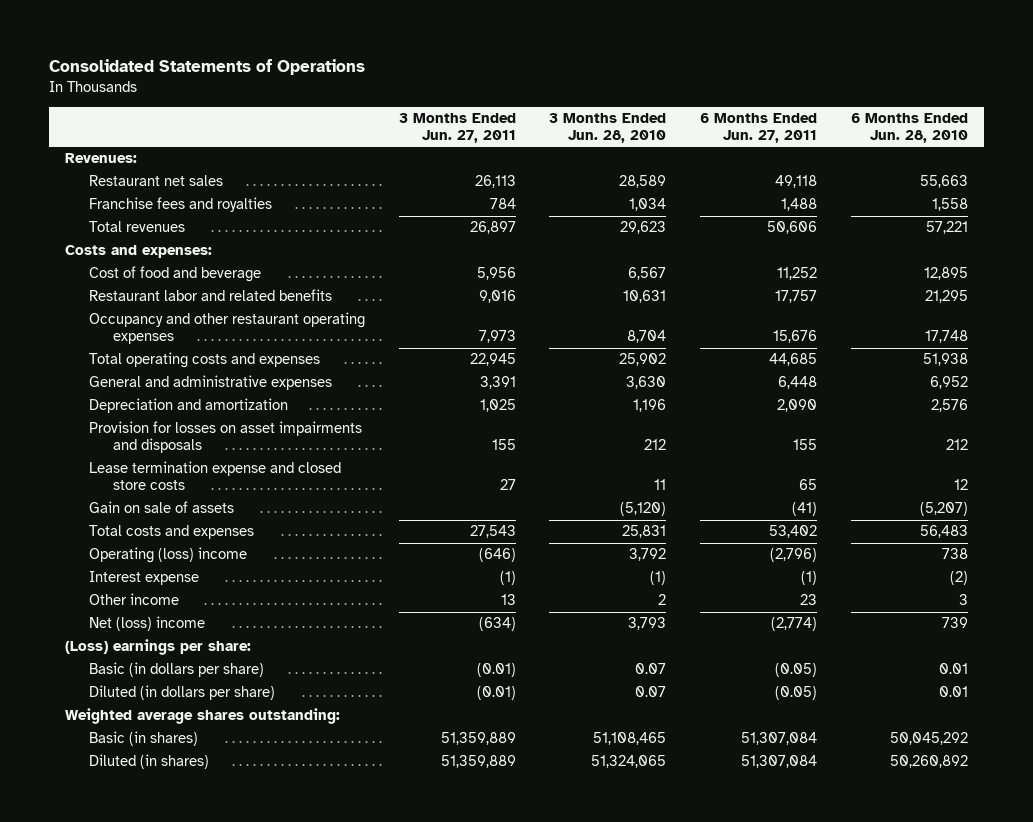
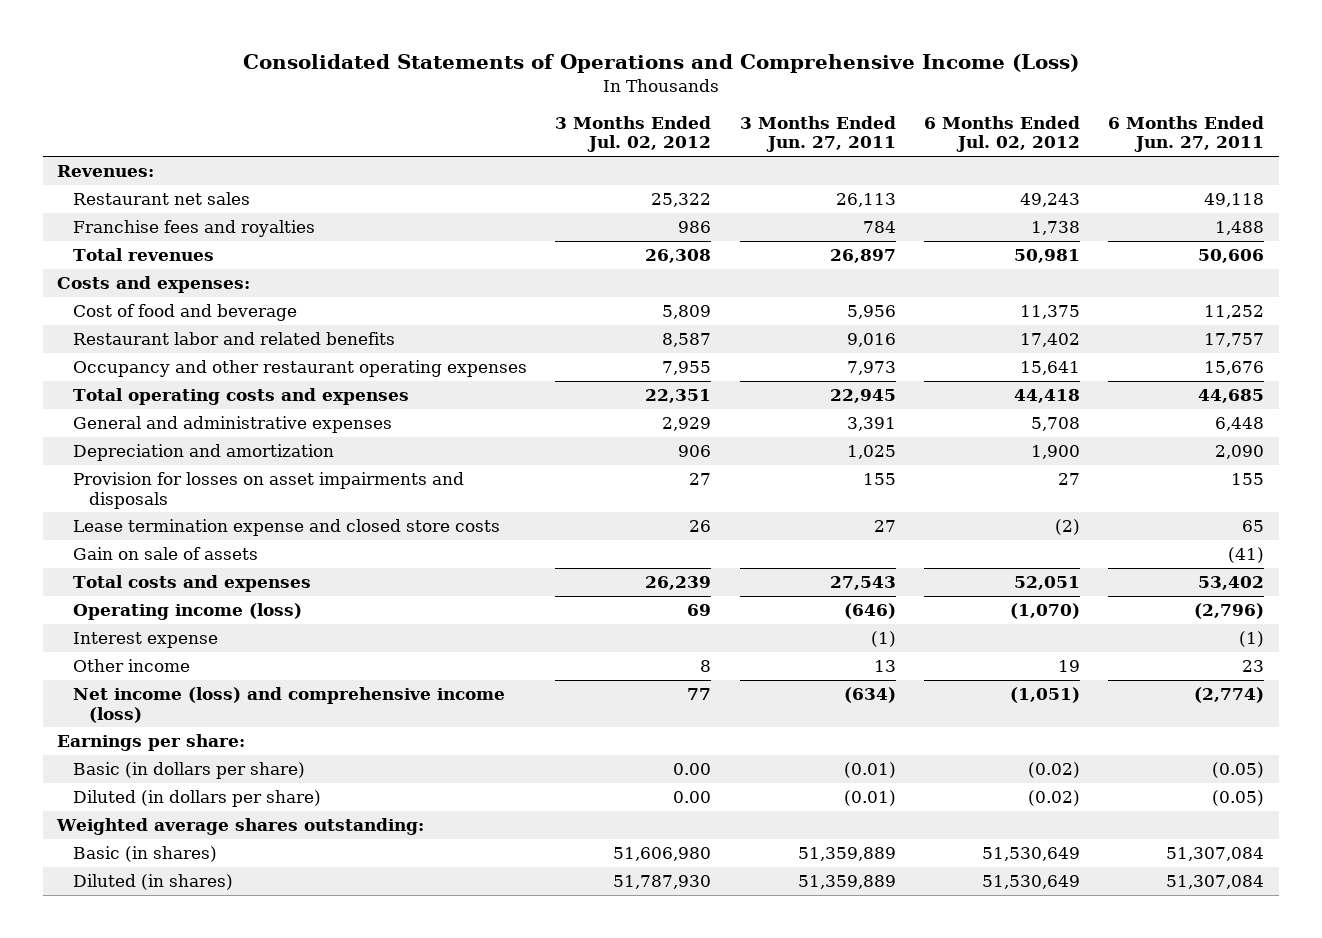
[48,58,365,75] Consolidated Statements of Operations -> [242,54,1079,74] Consolidated Statements of Operations and Comprehensive Income (Loss)
[549,112,667,144] 3 Months Ended Jun. 28, 2010 -> none
[850,112,968,144] 6 Months Ended Jun. 28, 2010 -> none
none -> [555,115,712,153] 3 Months Ended Jul. 02, 2012
none -> [923,115,1080,153] 6 Months Ended Jul. 02, 2012
[89,547,248,564] Operating (loss) income -> [72,603,302,621] Operating income (loss)
[89,616,206,632] Net (loss) income -> [72,687,505,723] Net income (loss) and comprehensive income (loss)
[65,639,252,656] (Loss) earnings per share: -> [57,734,246,752] Earnings per share:

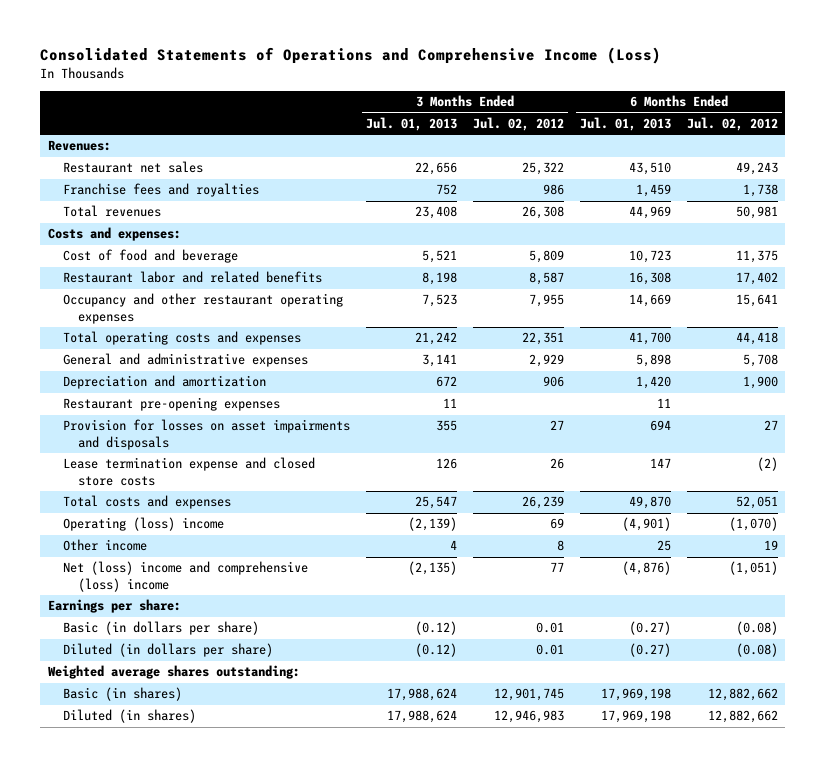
[739,115,896,153] 3 Months Ended Jun. 27, 2011 -> none
[1108,115,1265,153] 6 Months Ended Jun. 27, 2011 -> none
none -> [365,116,457,131] Jul. 01, 2013
none -> [579,116,671,131] Jul. 01, 2013
none -> [63,397,281,412] Restaurant pre-opening expenses
[72,547,258,561] Gain on sale of assets -> none
[72,632,218,649] Interest expense -> none
[72,603,302,621] Operating income (loss) -> [63,517,225,532] Operating (loss) income
[72,687,505,723] Net income (loss) and comprehensive income (loss) -> [63,561,309,593] Net (loss) income and comprehensive (loss) income
[673,763,712,776] 0.00 -> [535,622,564,634] 0.01
[1027,762,1080,779] (0.02) -> [735,621,778,636] (0.08)
[673,791,712,804] 0.00 -> [535,644,564,656] 0.01
[1027,790,1080,807] (0.02) -> [735,643,778,658] (0.08)
[613,847,712,862] 51,606,980 -> [493,688,564,702] 12,901,745
[981,847,1080,862] 51,530,649 -> [707,688,778,702] 12,882,662
[613,875,712,890] 51,787,930 -> [493,710,564,724] 12,946,983
[981,875,1080,890] 51,530,649 -> [707,710,778,724] 12,882,662

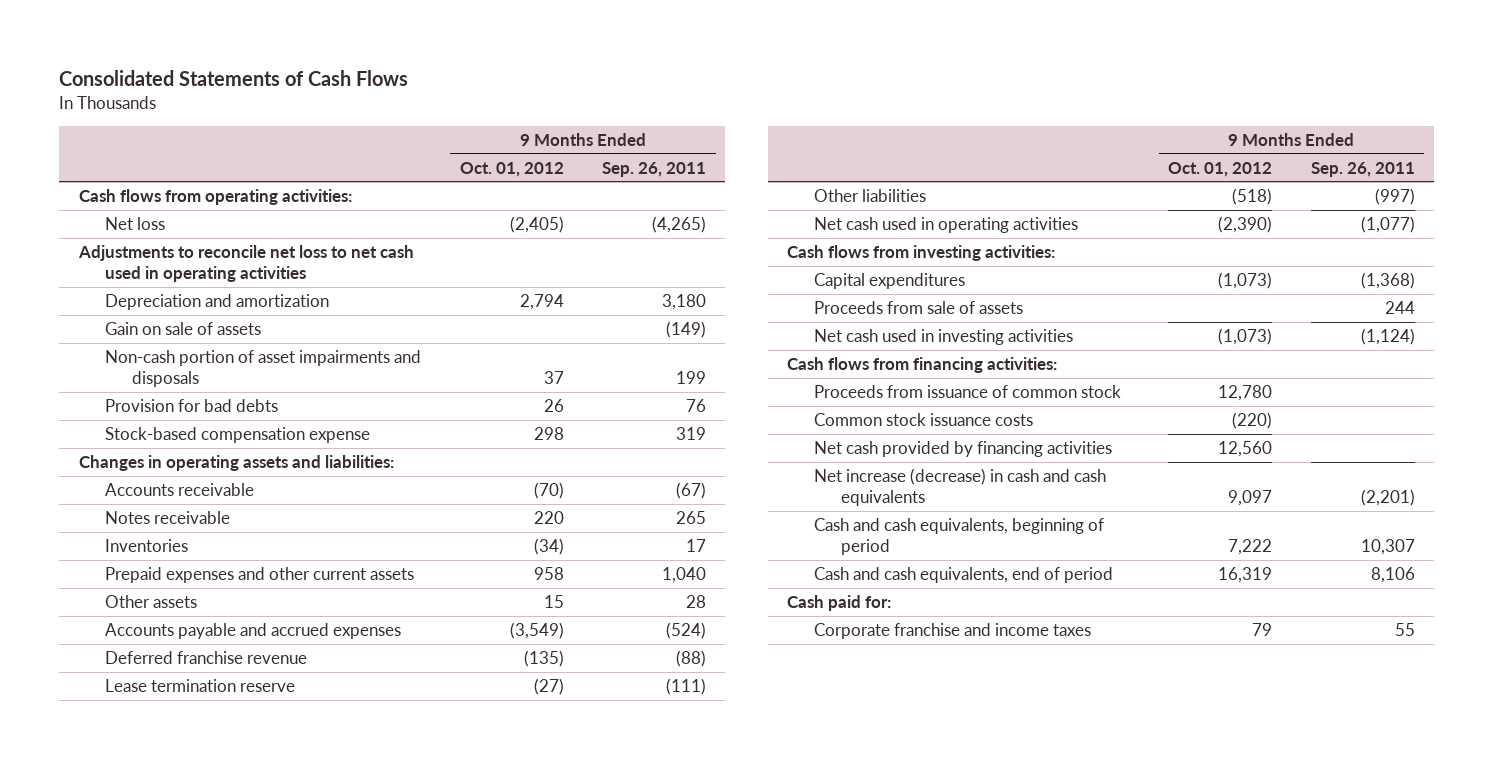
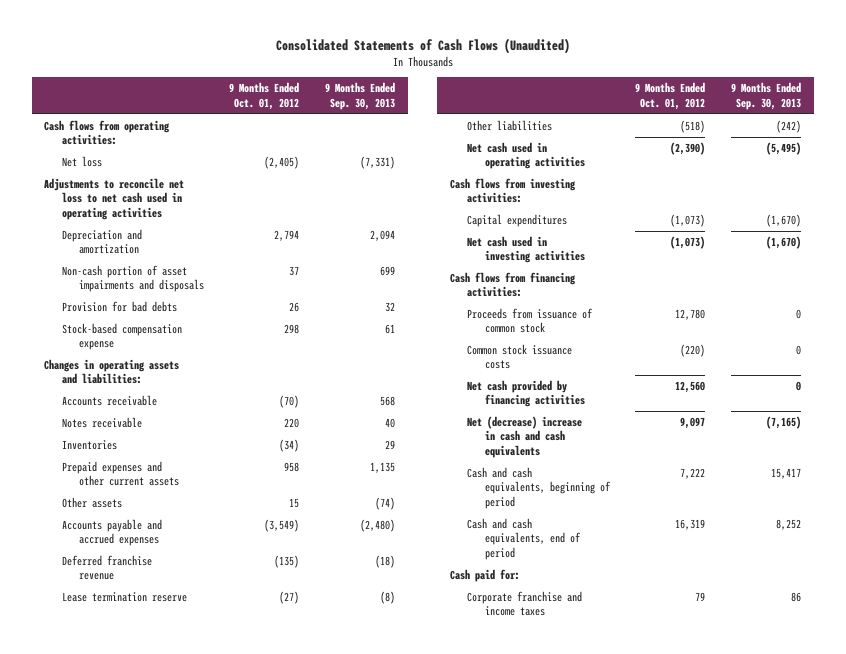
[59,69,409,86] Consolidated Statements of Cash Flows -> [275,37,570,54] Consolidated Statements of Cash Flows (Unaudited)
[602,161,707,177] Sep. 26, 2011 -> none
none -> [325,82,396,110] 9 Months Ended Sep. 30, 2013
[105,322,262,336] Gain on sale of assets -> none
[813,301,1023,315] Proceeds from sale of assets -> none
[813,468,1106,507] Net increase (decrease) in cash and cash equivalents -> [467,416,583,458] Net (decrease) increase in cash and cash equivalents

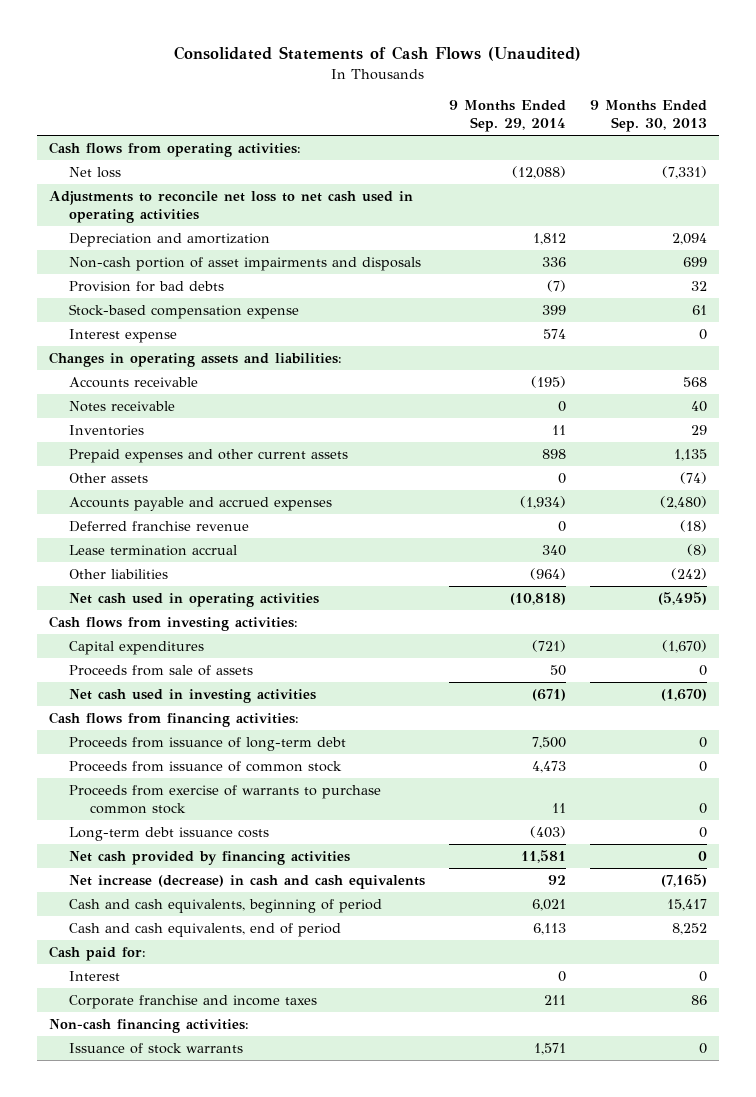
[229,82,300,110] 9 Months Ended Oct. 01, 2012 -> none
none -> [449,99,567,133] 9 Months Ended Sep. 29, 2014
none -> [69,328,178,343] Interest expense
[61,592,187,603] Lease termination reserve -> [69,544,238,556] Lease termination accrual
none -> [69,664,254,676] Proceeds from sale of assets
none -> [69,736,347,751] Proceeds from issuance of long-term debt
[467,344,573,370] Common stock issuance costs -> none
none -> [69,784,382,815] Proceeds from exercise of warrants to purchase common stock
none -> [69,826,270,841] Long-term debt issuance costs
[467,416,583,458] Net (decrease) increase in cash and cash equivalents -> [69,874,426,889] Net increase (decrease) in cash and cash equivalents
none -> [69,970,121,981] Interest
none -> [49,1018,250,1033] Non-cash financing activities:
none -> [69,1042,244,1054] Issuance of stock warrants

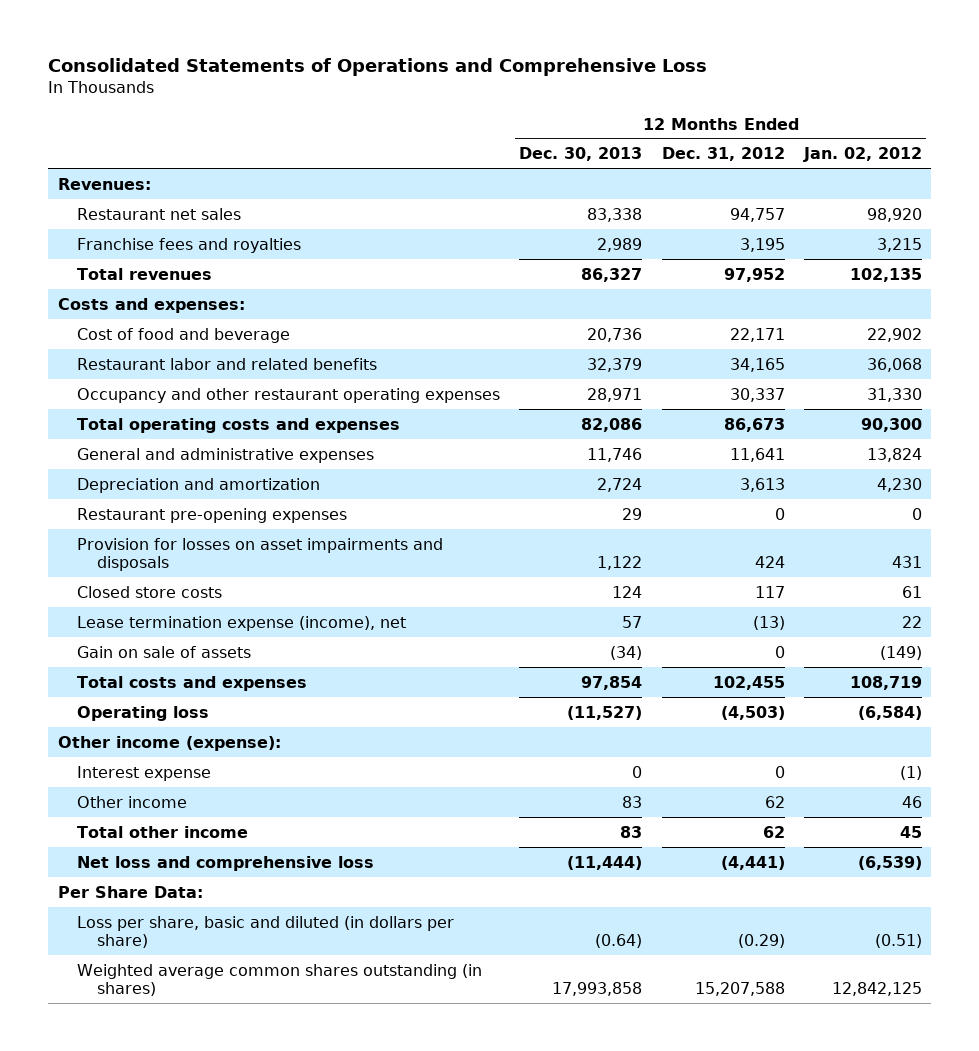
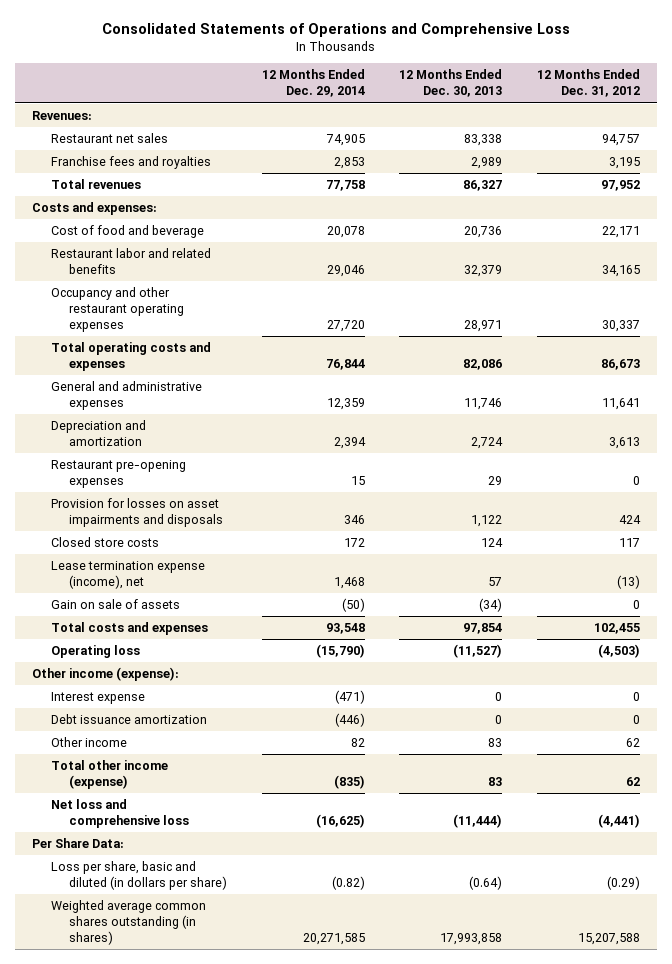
[802,147,922,163] Jan. 02, 2012 -> none
none -> [261,69,365,98] 12 Months Ended Dec. 29, 2014
none -> [50,714,207,725] Debt issuance amortization
[77,825,249,838] Total other income -> [50,760,168,790] Total other income (expense)

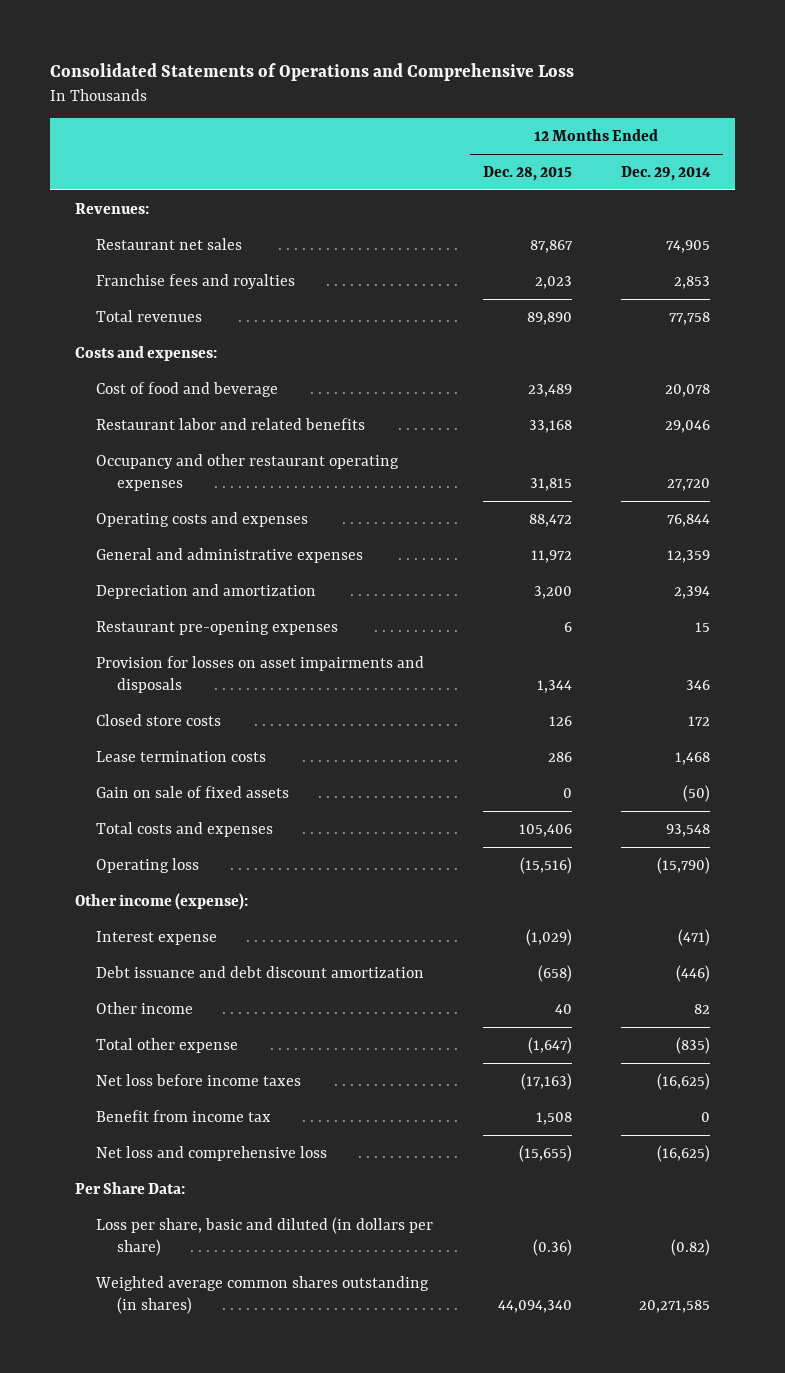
[399,69,503,98] 12 Months Ended Dec. 30, 2013 -> none
[537,69,641,98] 12 Months Ended Dec. 31, 2012 -> none
none -> [482,165,572,181] Dec. 28, 2015
[50,342,211,372] Total operating costs and expenses -> [95,511,308,527] Operating costs and expenses
[50,561,205,590] Lease termination expense (income), net -> [95,750,266,762] Lease termination costs
[50,599,180,610] Gain on sale of assets -> [95,785,289,798] Gain on sale of fixed assets
[50,714,207,725] Debt issuance amortization -> [95,965,424,978] Debt issuance and debt discount amortization
[50,760,168,790] Total other income (expense) -> [95,1037,238,1053] Total other expense
none -> [95,1073,301,1086] Net loss before income taxes
none -> [95,1109,271,1122] Benefit from income tax

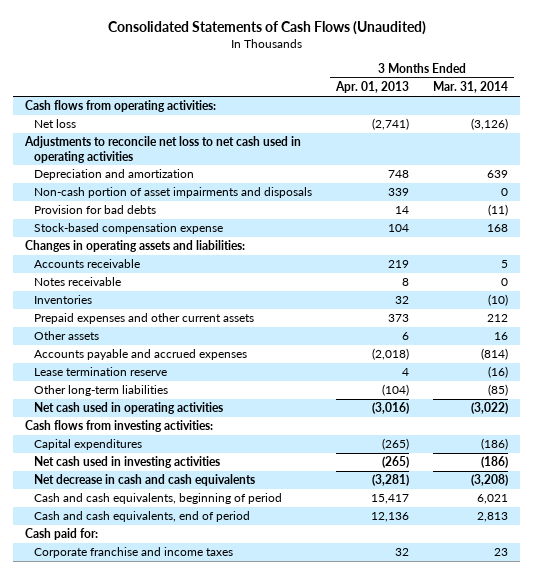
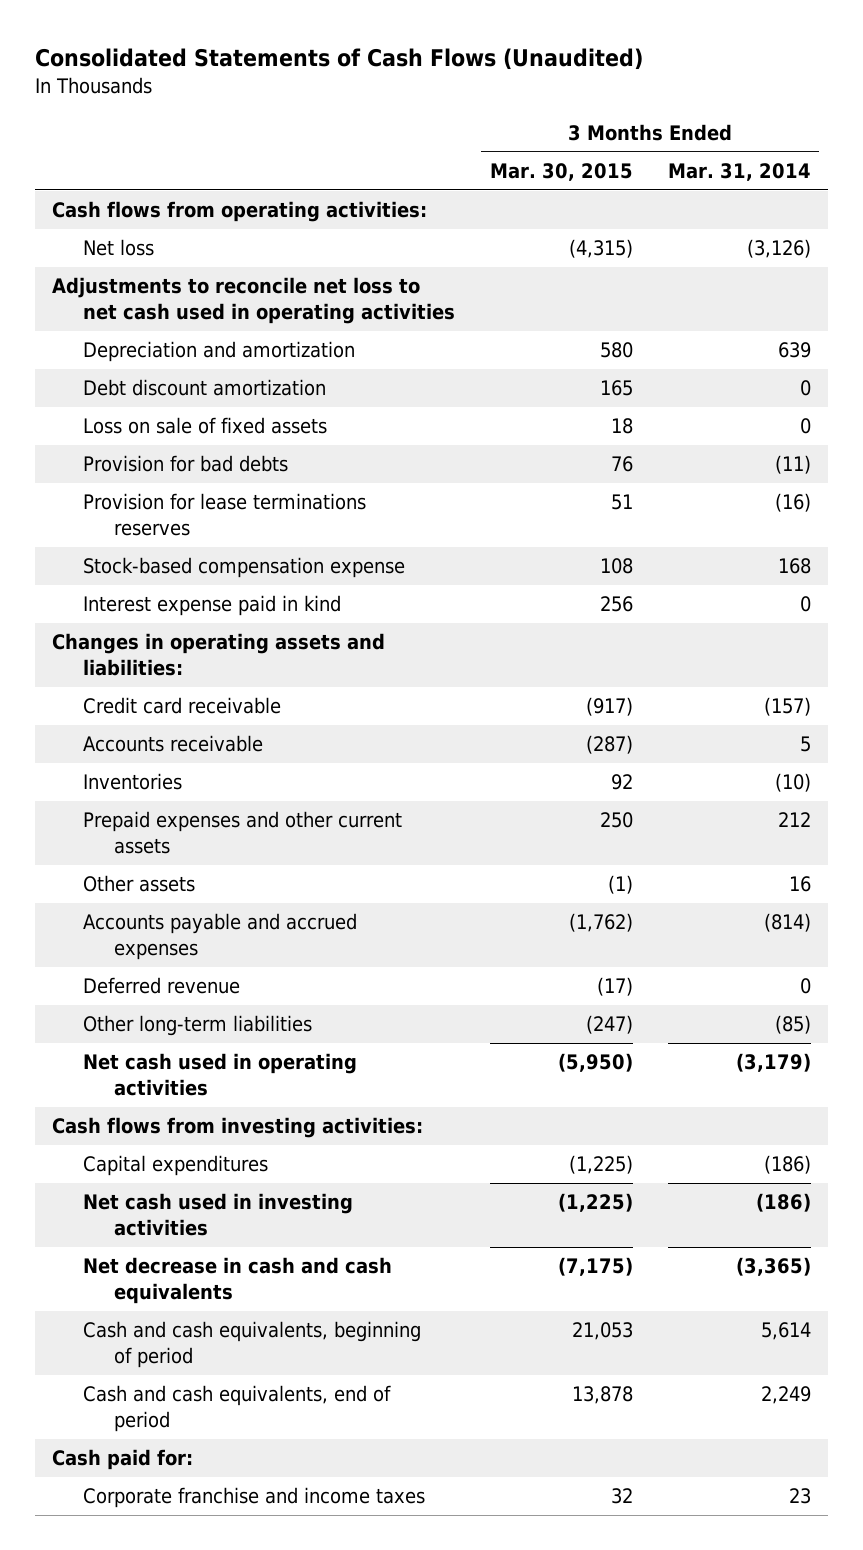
[335,81,410,94] Apr. 01, 2013 -> none
none -> [489,162,633,181] Mar. 30, 2015
[33,187,312,199] Non-cash portion of asset impairments and disposals -> none
none -> [83,379,327,397] Debt discount amortization
none -> [83,417,328,435] Loss on sale of fixed assets
none -> [83,493,367,537] Provision for lease terminations reserves
none -> [83,595,342,617] Interest expense paid in kind
none -> [83,697,282,715] Credit card receivable
[33,277,121,287] Notes receivable -> none
[33,367,167,377] Lease termination reserve -> none
none -> [83,977,241,995] Deferred revenue
[471,402,509,415] (3,022) -> [735,1053,811,1073] (3,179)
[471,474,509,487] (3,208) -> [735,1257,811,1277] (3,365)
[477,494,509,505] 6,021 -> [760,1322,811,1341] 5,614
[477,512,509,523] 2,813 -> [760,1386,811,1405] 2,249

